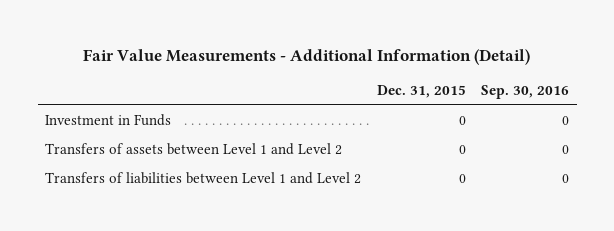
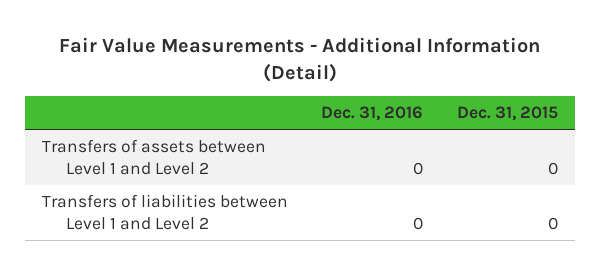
[480,85,569,100] Sep. 30, 2016 -> none
none -> [321,106,424,122] Dec. 31, 2016
[45,114,172,127] Investment in Funds -> none

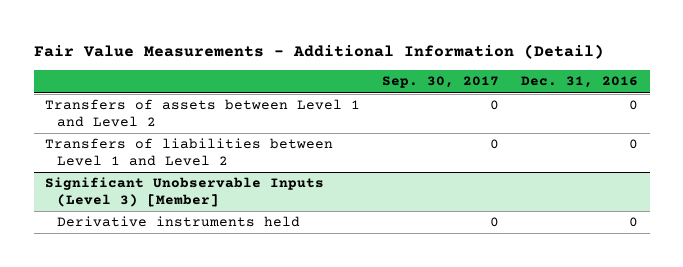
[457,106,559,122] Dec. 31, 2015 -> none
none -> [382,76,500,89] Sep. 30, 2017
none -> [44,177,324,207] Significant Unobservable Inputs (Level 3) [Member]
none -> [56,216,300,228] Derivative instruments held

